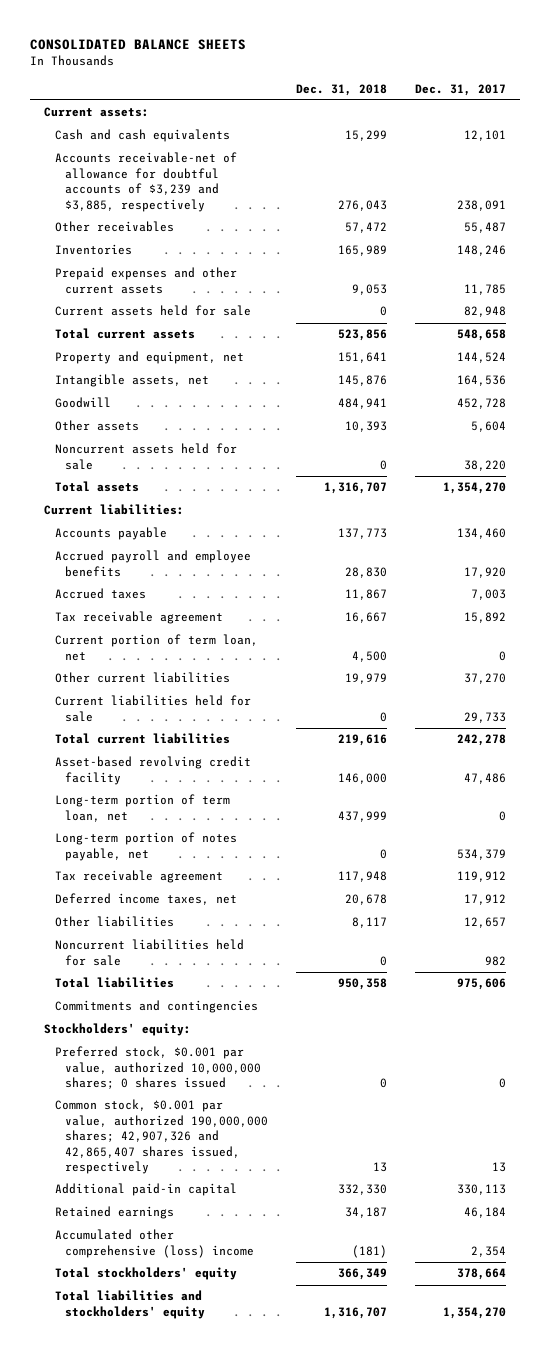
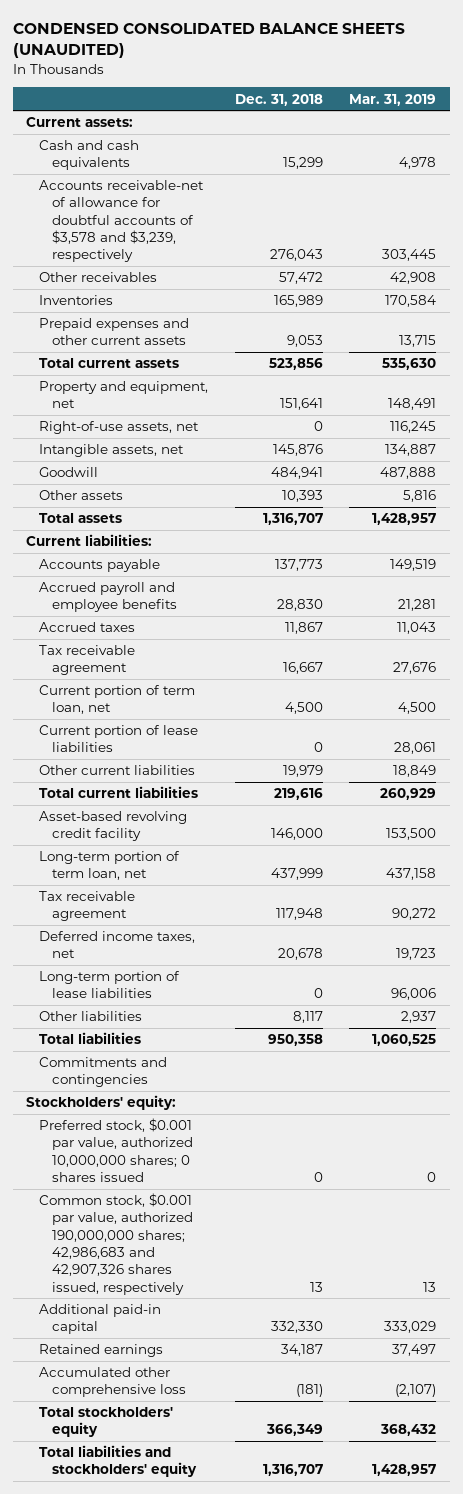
[30,39,247,51] CONSOLIDATED BALANCE SHEETS -> [12,23,405,59] CONDENSED CONSOLIDATED BALANCE SHEETS (UNAUDITED)
[414,83,506,96] Dec. 31, 2017 -> none
none -> [349,93,437,106] Mar. 31, 2019
[54,152,237,212] Accounts receivable-net of allowance for doubtful accounts of $3,239 and $3,885, respectively -> [39,180,205,263] Accounts receivable-net of allowance for doubtful accounts of $3,578 and $3,239, respectively
[54,305,251,317] Current assets held for sale -> none
none -> [39,421,200,435] Right-of-use assets, net
[54,443,237,470] Noncurrent assets held for sale -> none
none -> [39,725,199,753] Current portion of lease liabilities
[54,695,251,722] Current liabilities held for sale -> none
[54,832,237,861] Long-term portion of notes payable, net -> none
none -> [39,971,181,999] Long-term portion of lease liabilities
[54,939,244,966] Noncurrent liabilities held for sale -> none
[54,1099,269,1175] Common stock, $0.001 par value, authorized 190,000,000 shares; 42,907,326 and 42,865,407 shares issued, respectively -> [39,1193,194,1295] Common stock, $0.001 par value, authorized 190,000,000 shares; 42,986,683 and 42,907,326 shares issued, respectively
[54,1229,255,1258] Accumulated other comprehensive (loss) income -> [39,1367,187,1398] Accumulated other comprehensive loss

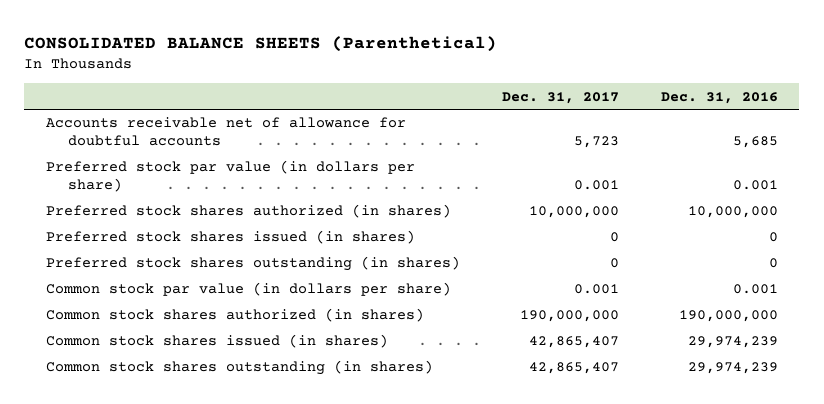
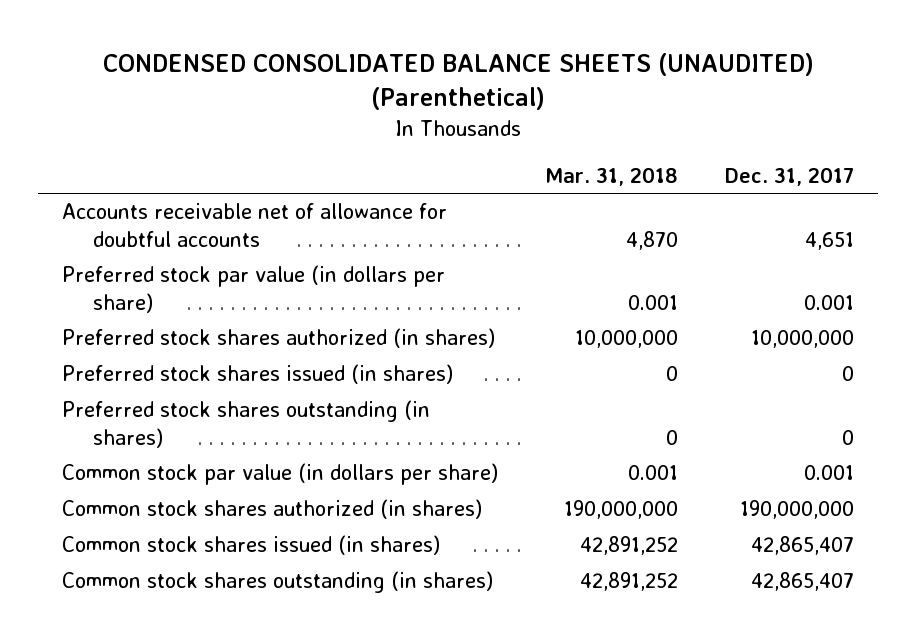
[24,35,498,52] CONSOLIDATED BALANCE SHEETS (Parenthetical) -> [103,53,815,111] CONDENSED CONSOLIDATED BALANCE SHEETS (UNAUDITED) (Parenthetical)
[661,91,779,104] Dec. 31, 2016 -> none
none -> [545,166,679,186] Mar. 31, 2018
[573,136,619,149] 5,723 -> [805,231,855,250] 4,651

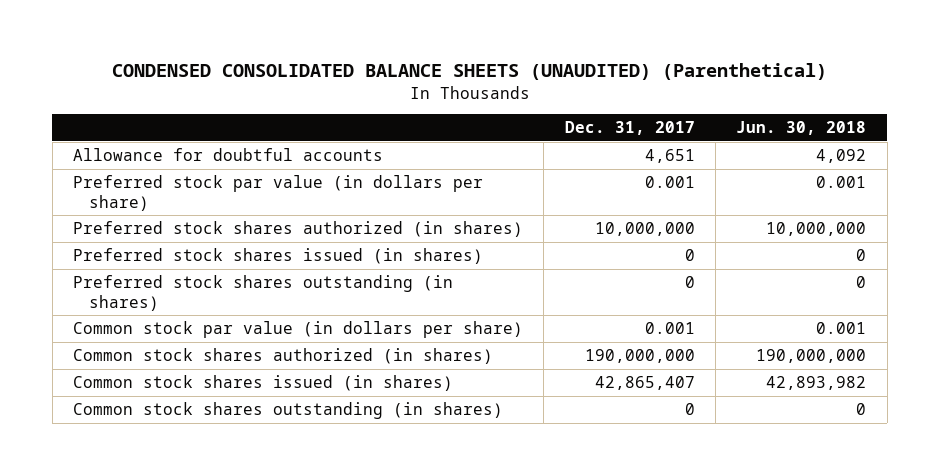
[545,166,679,186] Mar. 31, 2018 -> none
none -> [736,121,867,136] Jun. 30, 2018
[61,203,447,247] Accounts receivable net of allowance for doubtful accounts -> [73,147,384,161] Allowance for doubtful accounts
[751,572,855,592] 42,865,407 -> [684,402,695,415] 0

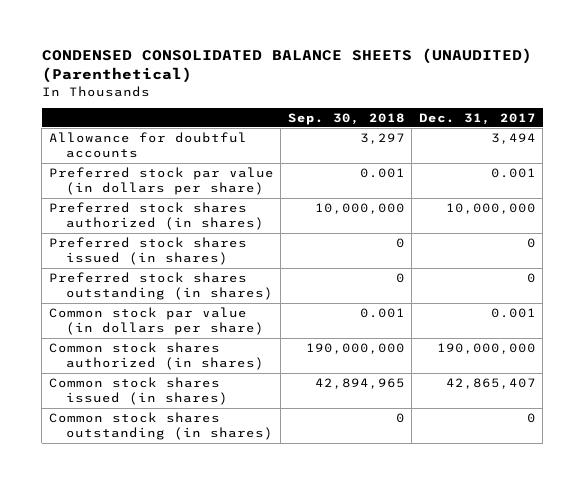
[736,121,867,136] Jun. 30, 2018 -> none
none -> [287,112,405,125] Sep. 30, 2018
[644,148,695,163] 4,651 -> [490,132,536,144] 3,494

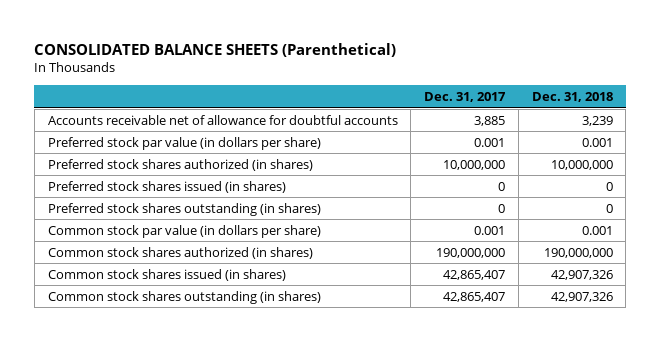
[41,48,532,84] CONDENSED CONSOLIDATED BALANCE SHEETS (UNAUDITED) (Parenthetical) -> [34,42,397,57] CONSOLIDATED BALANCE SHEETS (Parenthetical)
[287,112,405,125] Sep. 30, 2018 -> none
none -> [531,92,613,103] Dec. 31, 2018
[48,131,247,159] Allowance for doubtful accounts -> [47,114,398,125] Accounts receivable net of allowance for doubtful accounts
[490,132,536,144] 3,494 -> [474,115,506,126] 3,885
[526,412,536,423] 0 -> [443,291,506,302] 42,865,407

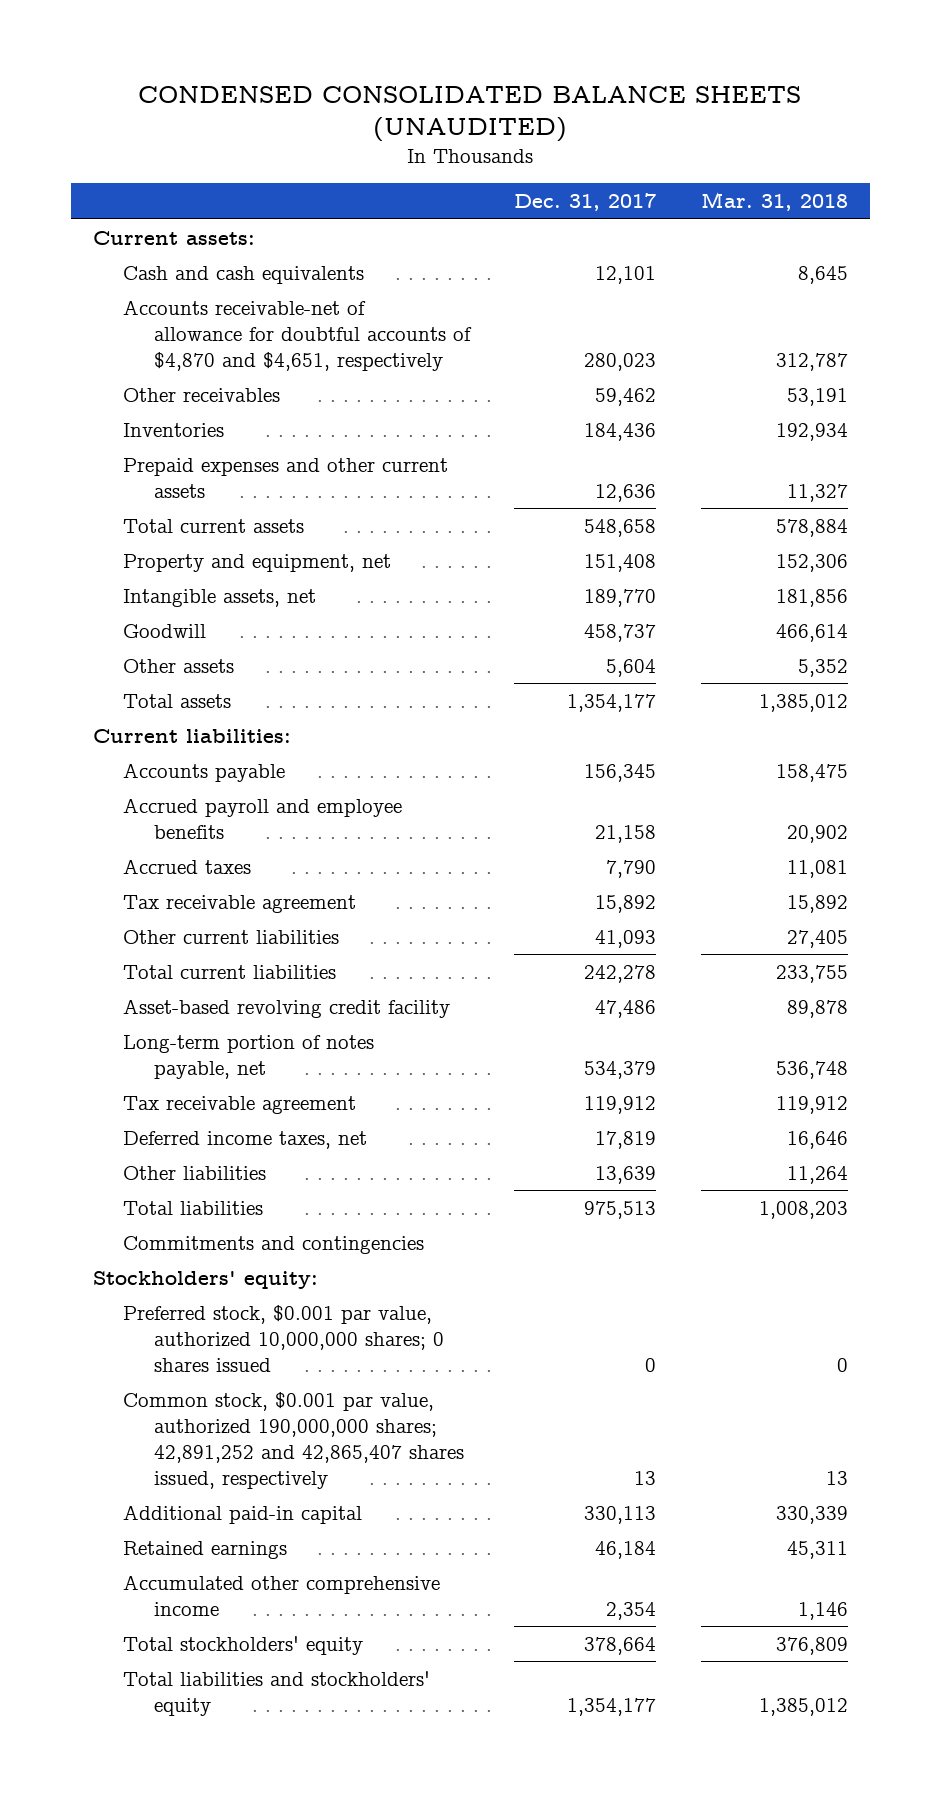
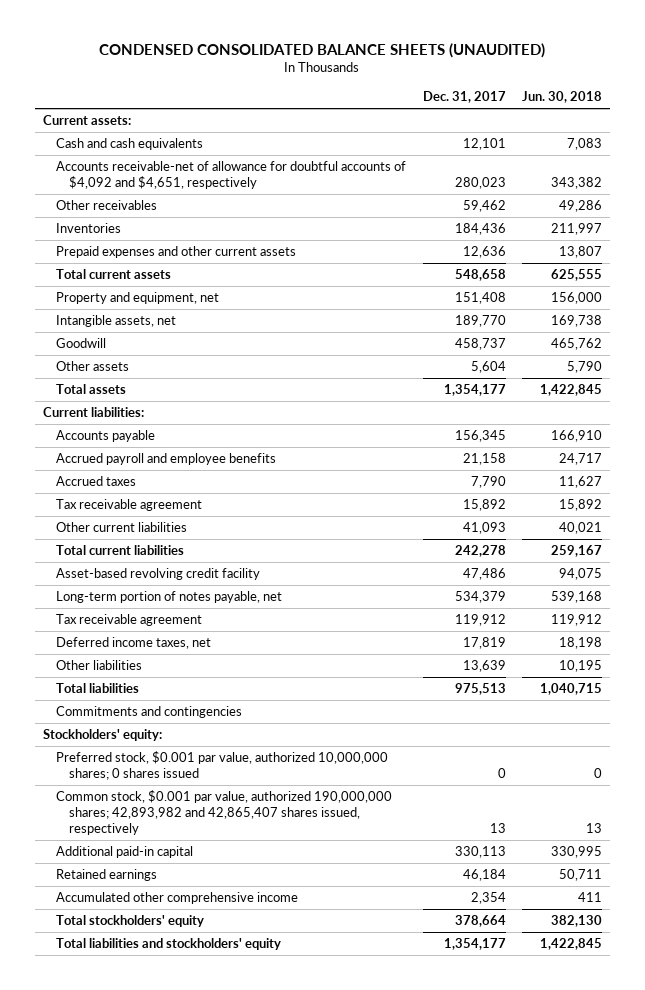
[700,192,848,212] Mar. 31, 2018 -> none
none -> [522,91,603,104] Jun. 30, 2018
[123,299,472,371] Accounts receivable-net of allowance for doubtful accounts of $4,870 and $4,651, respectively -> [56,161,407,190] Accounts receivable-net of allowance for doubtful accounts of $4,092 and $4,651, respectively
[123,1391,464,1489] Common stock, $0.001 par value, authorized 190,000,000 shares; 42,891,252 and 42,865,407 shares issued, respectively -> [56,790,393,835] Common stock, $0.001 par value, authorized 190,000,000 shares; 42,893,982 and 42,865,407 shares issued, respectively

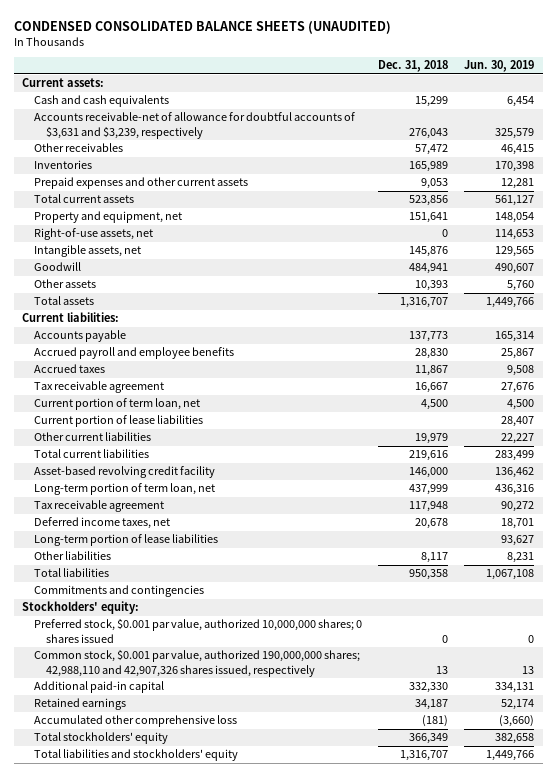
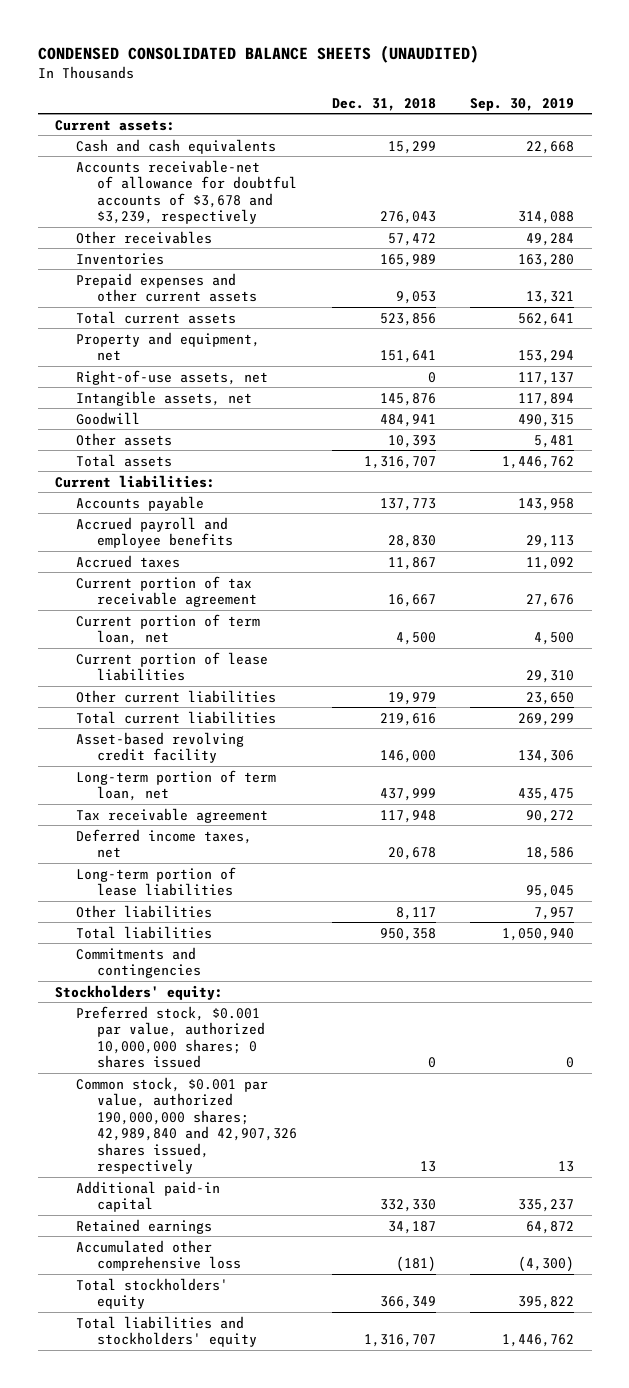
[464,60,535,73] Jun. 30, 2019 -> none
none -> [470,97,575,111] Sep. 30, 2019
[34,112,356,139] Accounts receivable-net of allowance for doubtful accounts of $3,631 and $3,239, respectively -> [76,159,298,225] Accounts receivable-net of allowance for doubtful accounts of $3,678 and $3,239, respectively
[34,381,165,394] Tax receivable agreement -> [76,575,258,608] Current portion of tax receivable agreement
[34,649,361,677] Common stock, $0.001 par value, authorized 190,000,000 shares; 42,988,110 and 42,907,326 shares issued, respectively -> [76,1076,298,1175] Common stock, $0.001 par value, authorized 190,000,000 shares; 42,989,840 and 42,907,326 shares issued, respectively

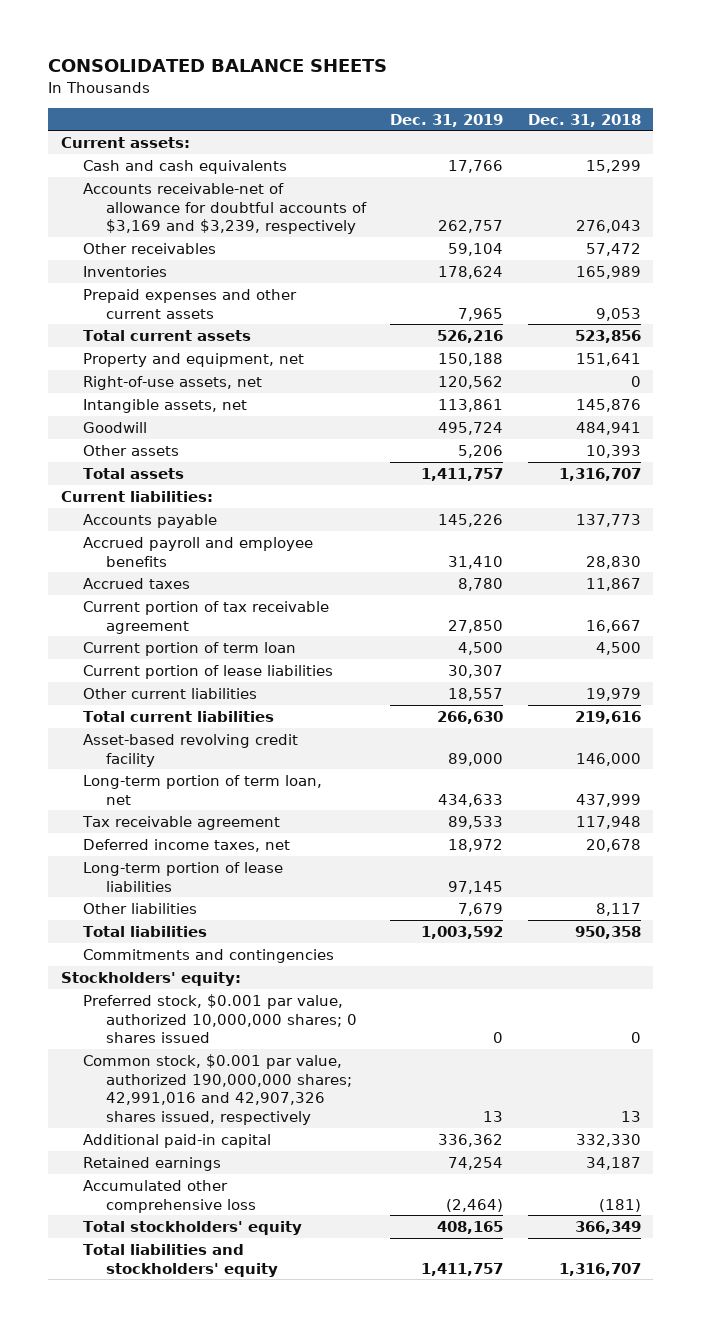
[37,45,479,64] CONDENSED CONSOLIDATED BALANCE SHEETS (UNAUDITED) -> [48,59,388,73] CONSOLIDATED BALANCE SHEETS
[470,97,575,111] Sep. 30, 2019 -> none
none -> [390,113,504,127] Dec. 31, 2019
[76,159,298,225] Accounts receivable-net of allowance for doubtful accounts of $3,678 and $3,239, respectively -> [83,182,367,235] Accounts receivable-net of allowance for doubtful accounts of $3,169 and $3,239, respectively
[76,613,261,646] Current portion of term loan, net -> [83,641,297,656] Current portion of term loan
[76,1076,298,1175] Common stock, $0.001 par value, authorized 190,000,000 shares; 42,989,840 and 42,907,326 shares issued, respectively -> [83,1053,352,1126] Common stock, $0.001 par value, authorized 190,000,000 shares; 42,991,016 and 42,907,326 shares issued, respectively

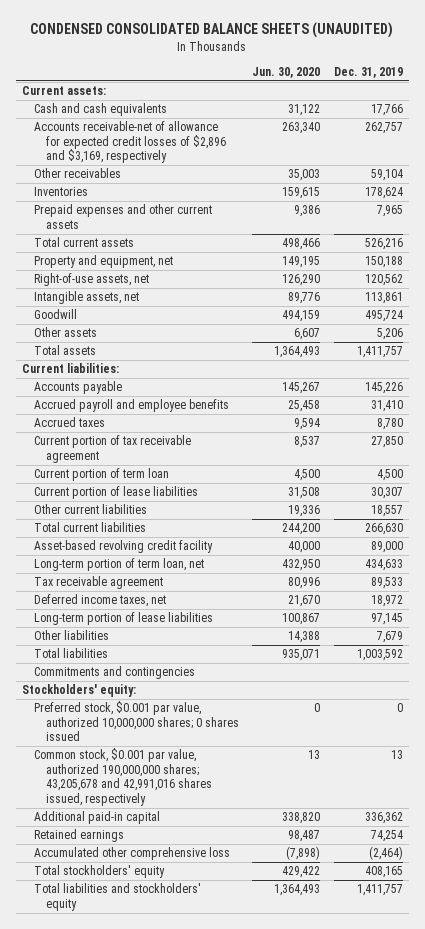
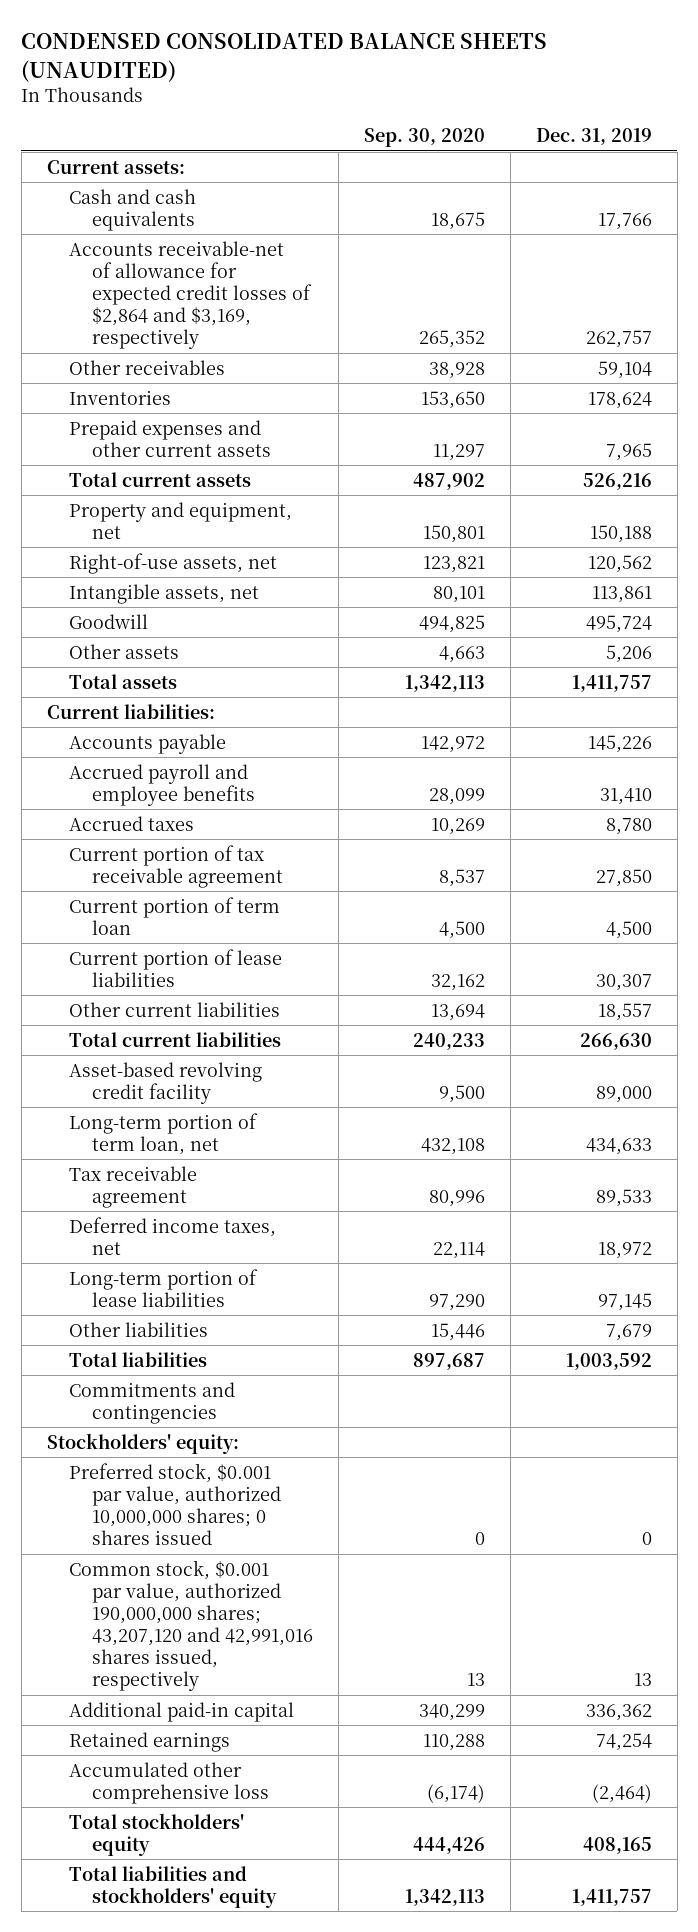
[252,66,321,78] Jun. 30, 2020 -> none
none -> [363,128,485,148] Sep. 30, 2020
[34,121,226,164] Accounts receivable-net of allowance for expected credit losses of $2,896 and $3,169, respectively -> [69,240,312,350] Accounts receivable-net of allowance for expected credit losses of $2,864 and $3,169, respectively
[34,748,212,806] Common stock, $0.001 par value, authorized 190,000,000 shares; 43,205,678 and 42,991,016 shares issued, respectively -> [69,1559,313,1692] Common stock, $0.001 par value, authorized 190,000,000 shares; 43,207,120 and 42,991,016 shares issued, respectively

